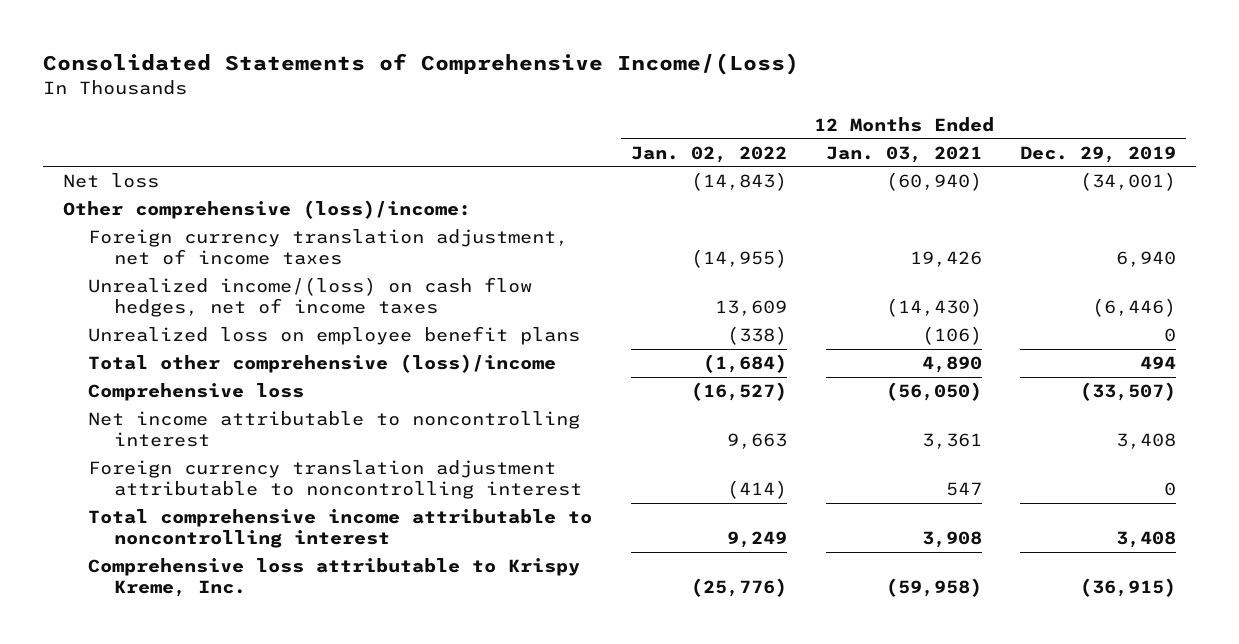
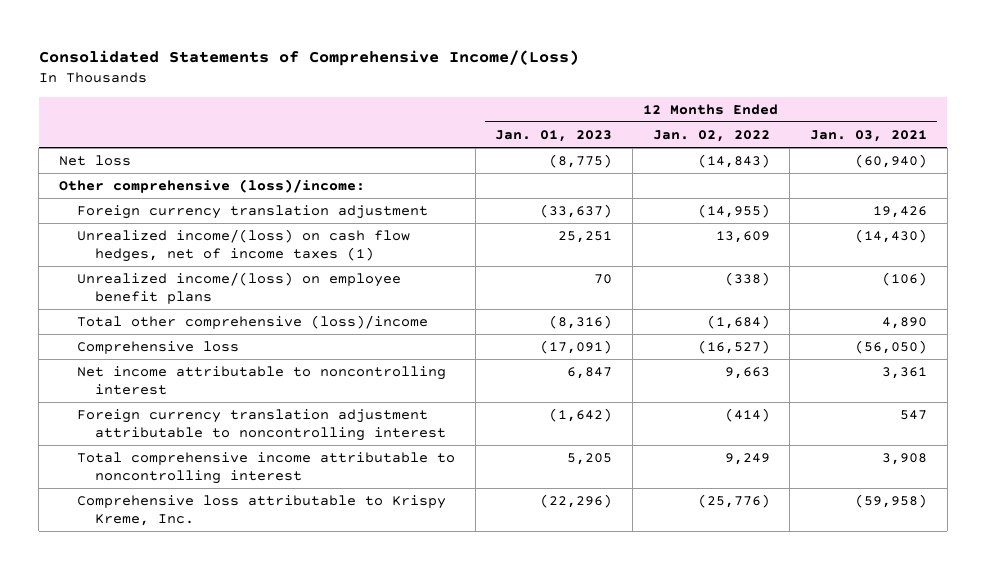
[1020,145,1177,163] Dec. 29, 2019 -> none
none -> [495,129,613,142] Jan. 01, 2023
[88,228,569,265] Foreign currency translation adjustment, net of income taxes -> [76,204,428,219] Foreign currency translation adjustment
[88,276,533,317] Unrealized income/(loss) on cash flow hedges, net of income taxes -> [76,228,410,263] Unrealized income/(loss) on cash flow hedges, net of income taxes (1)
[88,325,581,345] Unrealized loss on employee benefit plans -> [76,271,401,305] Unrealized income/(loss) on employee benefit plans

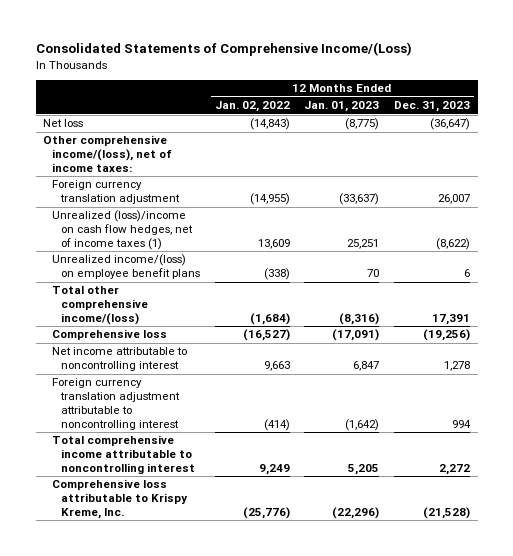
[810,129,928,142] Jan. 03, 2021 -> none
none -> [394,101,471,113] Dec. 31, 2023
[58,178,365,193] Other comprehensive (loss)/income: -> [43,135,172,172] Other comprehensive income/(loss), net of income taxes:
[76,228,410,263] Unrealized income/(loss) on cash flow hedges, net of income taxes (1) -> [51,210,193,250] Unrealized (loss)/income on cash flow hedges, net of income taxes (1)
[76,314,428,329] Total other comprehensive (loss)/income -> [51,286,148,325] Total other comprehensive income/(loss)

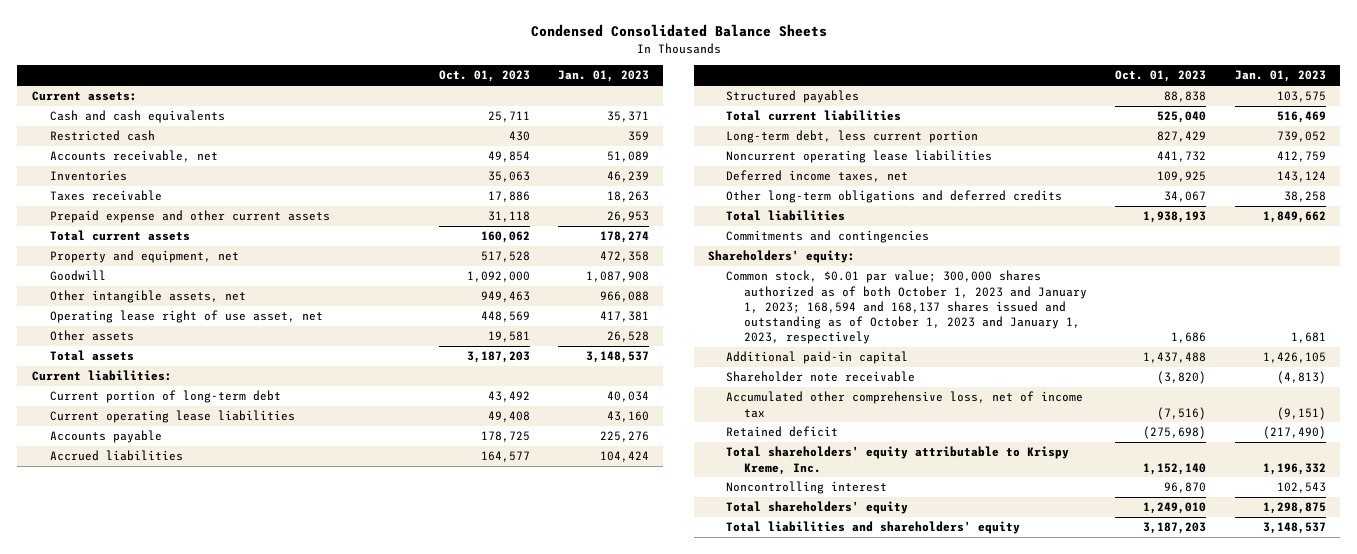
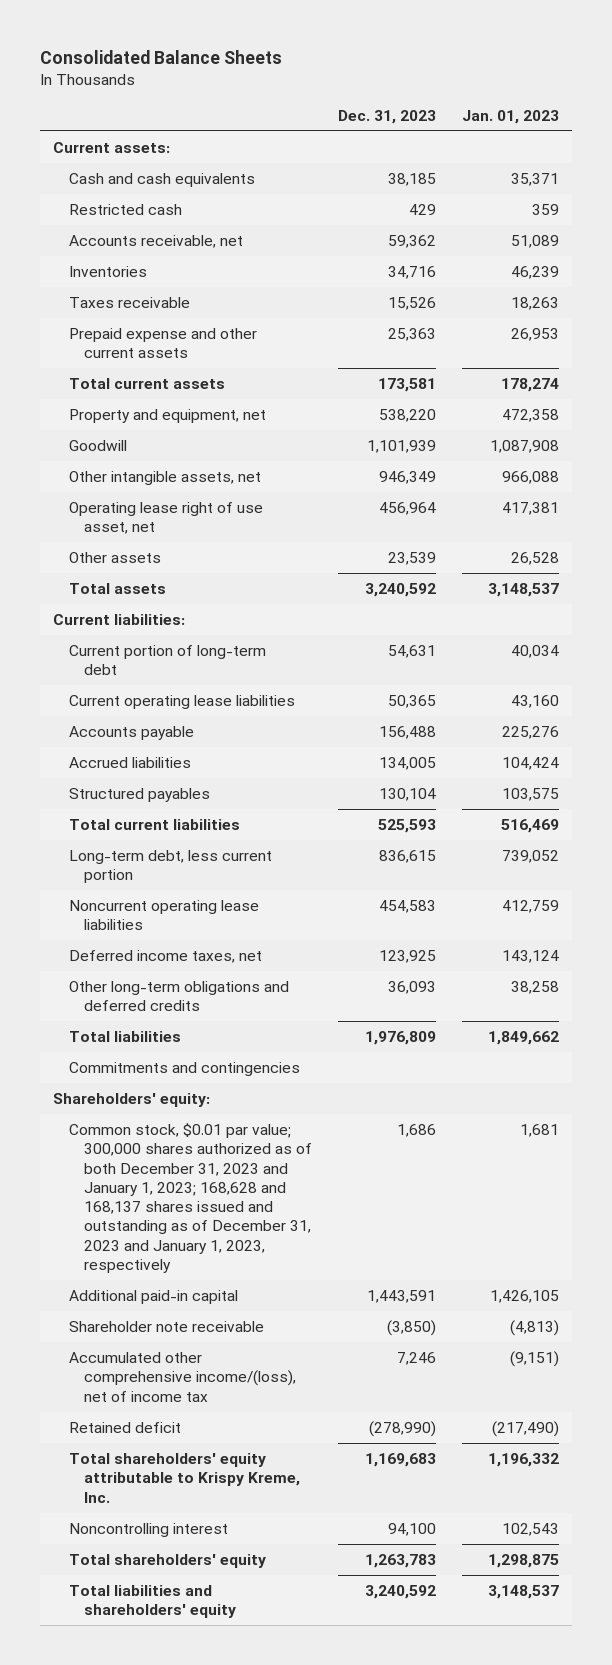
[530,24,827,38] Condensed Consolidated Balance Sheets -> [40,49,283,64] Consolidated Balance Sheets
[438,70,530,83] Oct. 01, 2023 -> none
none -> [337,109,436,124] Dec. 31, 2023
[725,270,1087,345] Common stock, $0.01 par value; 300,000 shares authorized as of both October 1, 2023 and January 1, 2023; 168,594 and 168,137 shares issued and outstanding as of October 1, 2023 and January 1, 2023, respectively -> [68,1122,312,1273] Common stock, $0.01 par value; 300,000 shares authorized as of both December 31, 2023 and January 1, 2023; 168,628 and 168,137 shares issued and outstanding as of December 31, 2023 and January 1, 2023, respectively
[725,391,1083,418] Accumulated other comprehensive loss, net of income tax -> [68,1351,296,1402] Accumulated other comprehensive income/(loss), net of income tax

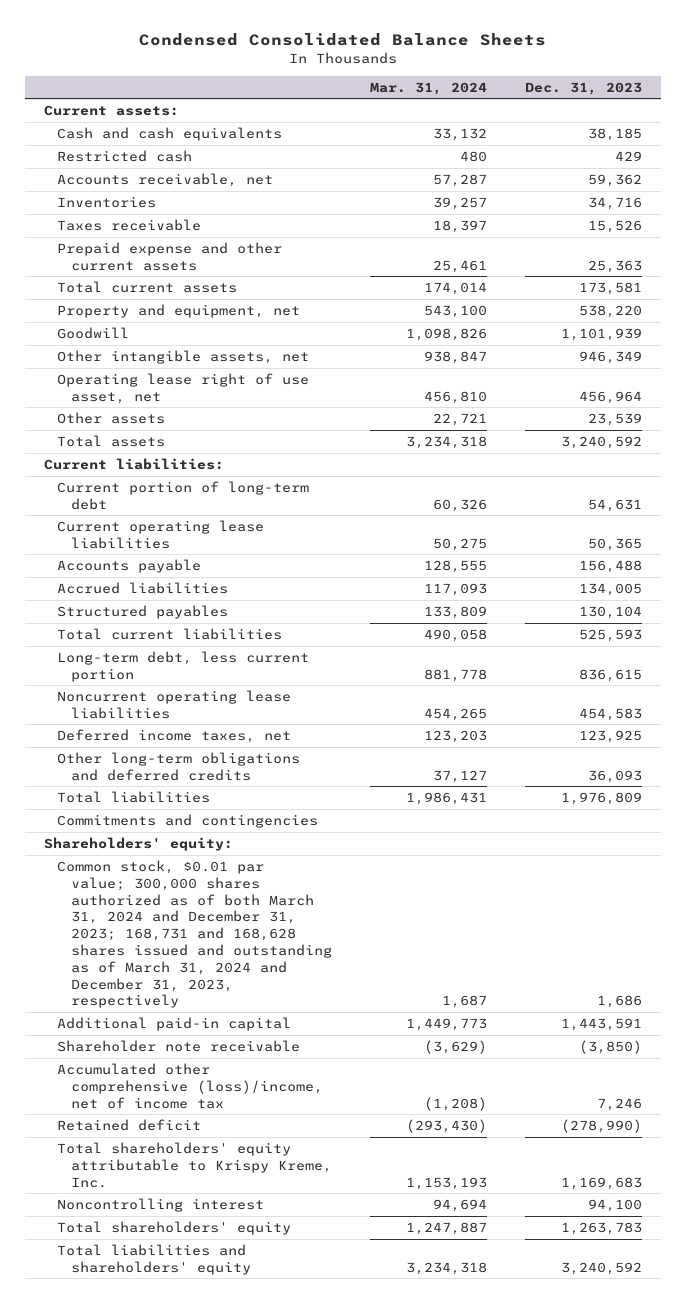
[40,49,283,64] Consolidated Balance Sheets -> [138,33,546,47] Condensed Consolidated Balance Sheets
[461,109,559,124] Jan. 01, 2023 -> none
none -> [370,81,488,95] Mar. 31, 2024
[68,1122,312,1273] Common stock, $0.01 par value; 300,000 shares authorized as of both December 31, 2023 and January 1, 2023; 168,628 and 168,137 shares issued and outstanding as of December 31, 2023 and January 1, 2023, respectively -> [57,859,333,1009] Common stock, $0.01 par value; 300,000 shares authorized as of both March 31, 2024 and December 31, 2023; 168,731 and 168,628 shares issued and outstanding as of March 31, 2024 and December 31, 2023, respectively
[68,1351,296,1402] Accumulated other comprehensive income/(loss), net of income tax -> [57,1062,324,1109] Accumulated other comprehensive (loss)/income, net of income tax

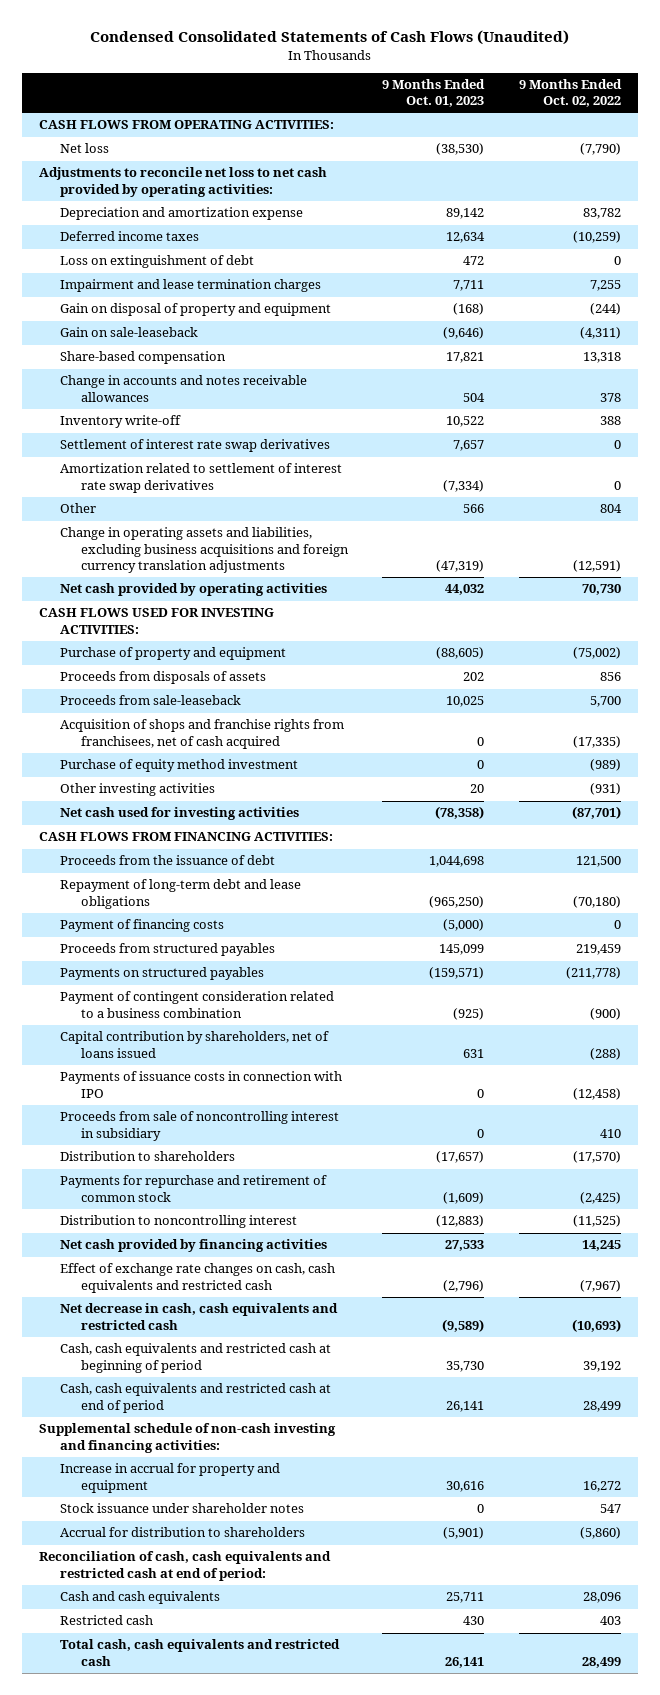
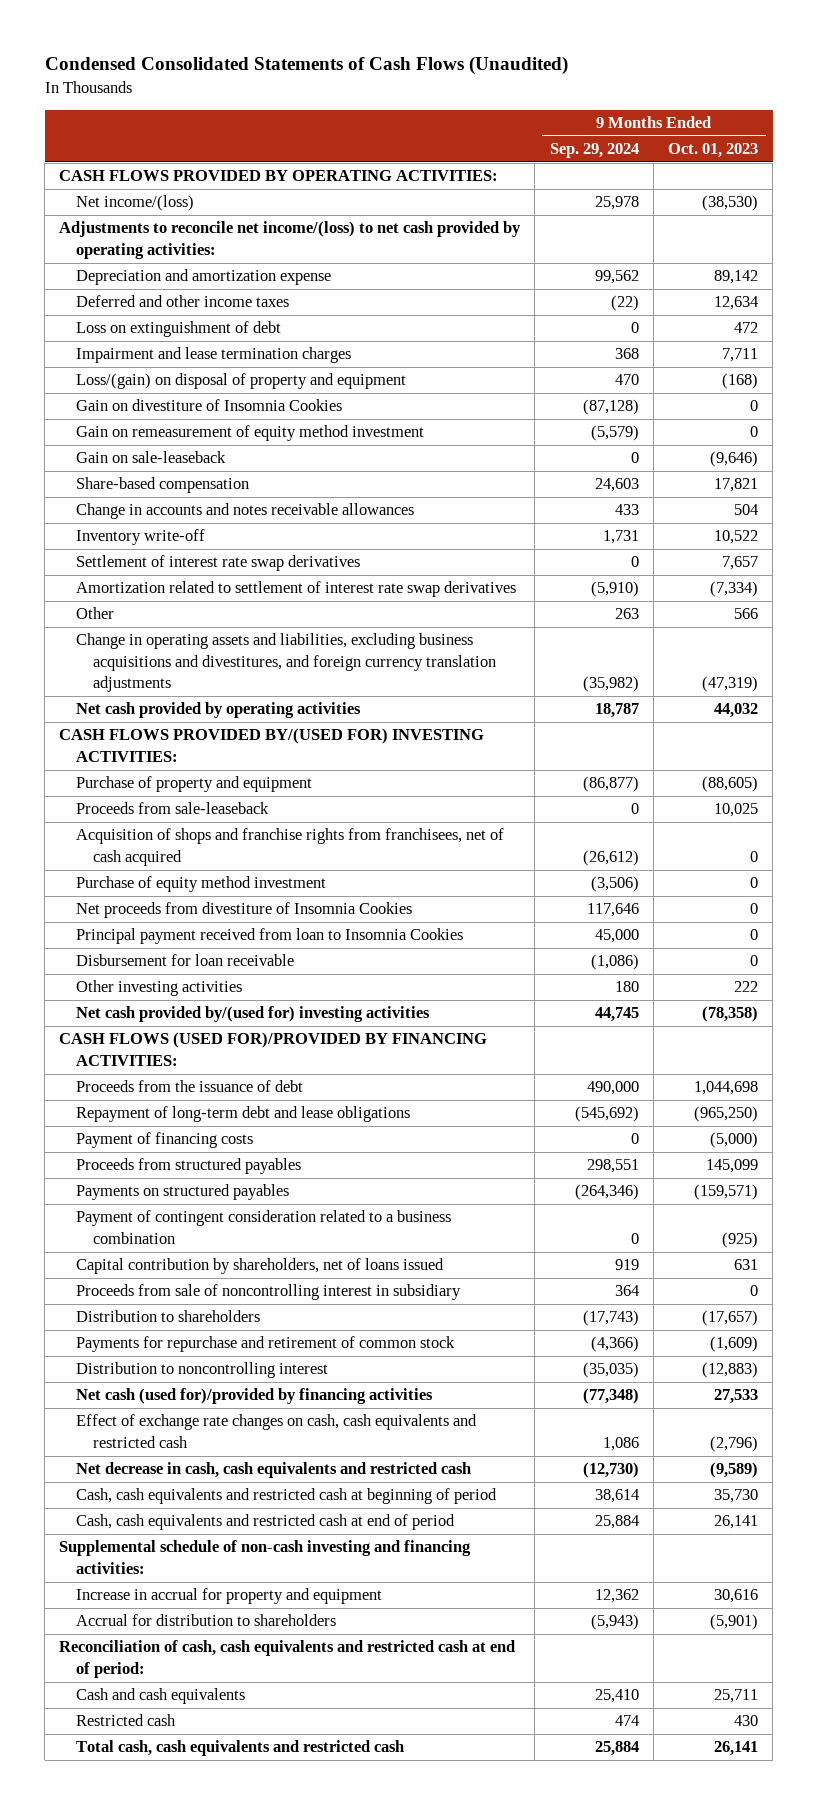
[519,79,623,108] 9 Months Ended Oct. 02, 2022 -> none
none -> [549,143,639,159] Sep. 29, 2024
[38,120,334,130] CASH FLOWS FROM OPERATING ACTIVITIES: -> [59,170,499,182] CASH FLOWS PROVIDED BY OPERATING ACTIVITIES:
[59,143,109,154] Net loss -> [75,195,194,212] Net income/(loss)
[38,167,327,197] Adjustments to reconcile net loss to net cash provided by operating activities: -> [59,221,522,259] Adjustments to reconcile net income/(loss) to net cash provided by operating activities:
[59,231,199,242] Deferred income taxes -> [75,295,289,308] Deferred and other income taxes
[59,303,331,317] Gain on disposal of property and equipment -> [75,373,406,390] Loss/(gain) on disposal of property and equipment
none -> [75,399,342,412] Gain on divestiture of Insomnia Cookies
none -> [75,425,424,442] Gain on remeasurement of equity method investment
[59,527,349,573] Change in operating assets and liabilities, excluding business acquisitions and foreign currency translation adjustments -> [75,633,496,693] Change in operating assets and liabilities, excluding business acquisitions and divestitures, and foreign currency translation adjustments
[38,608,274,634] CASH FLOWS USED FOR INVESTING ACTIVITIES: -> [59,728,485,762] CASH FLOWS PROVIDED BY/(USED FOR) INVESTING ACTIVITIES:
[59,671,266,685] Proceeds from disposals of assets -> none
none -> [75,902,412,919] Net proceeds from divestiture of Insomnia Cookies
none -> [75,928,463,945] Principal payment received from loan to Insomnia Cookies
none -> [75,954,294,967] Disbursement for loan receivable
[470,784,485,794] 20 -> [734,981,759,993] 222
[59,807,299,821] Net cash used for investing activities -> [75,1006,430,1023] Net cash provided by/(used for) investing activities
[38,832,333,842] CASH FLOWS FROM FINANCING ACTIVITIES: -> [59,1032,488,1066] CASH FLOWS (USED FOR)/PROVIDED BY FINANCING ACTIVITIES:
[59,1071,342,1098] Payments of issuance costs in connection with IPO -> none
[59,1239,327,1253] Net cash provided by financing activities -> [75,1388,433,1405] Net cash (used for)/provided by financing activities
[59,1503,304,1514] Stock issuance under shareholder notes -> none

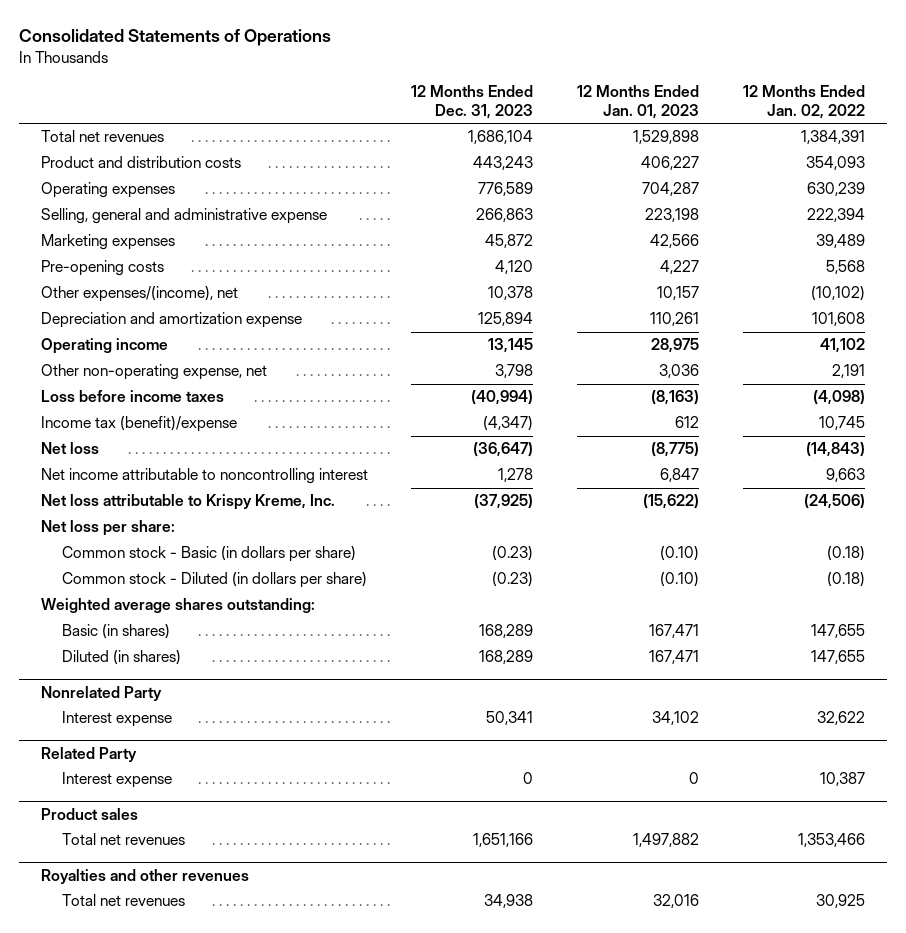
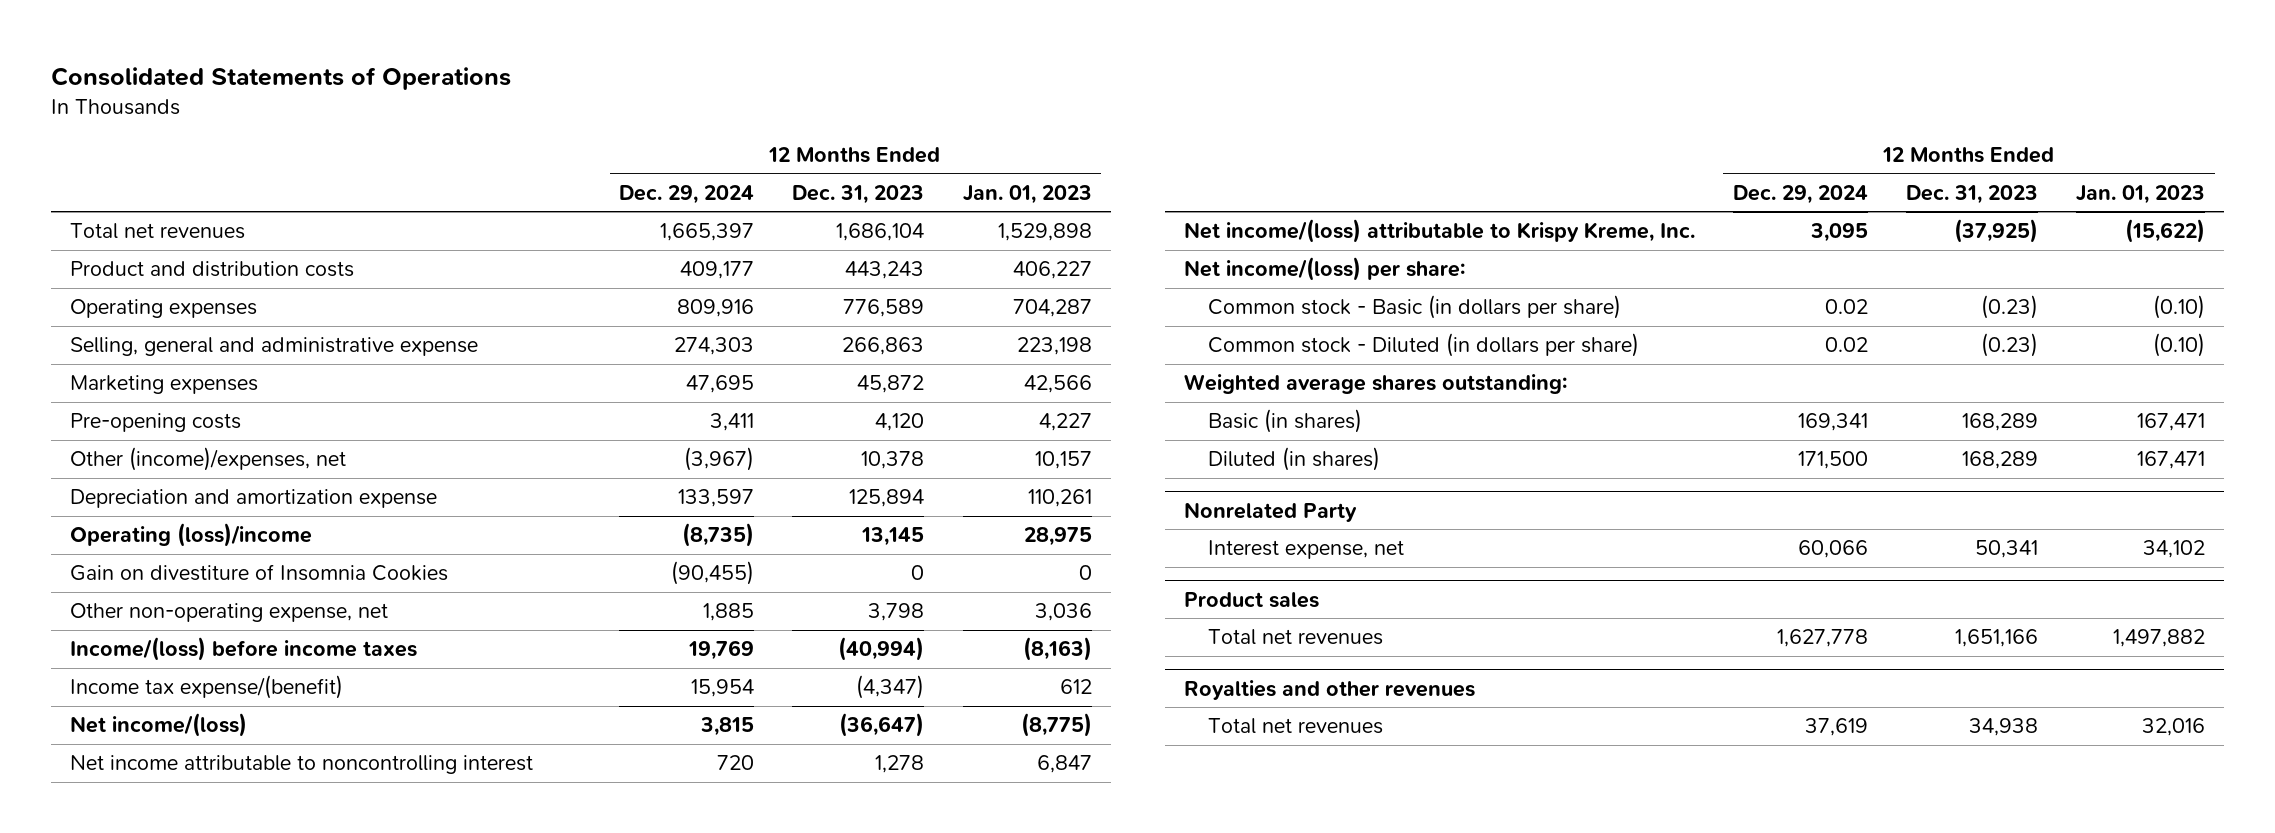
[743,84,866,120] 12 Months Ended Jan. 02, 2022 -> none
none -> [619,184,755,204] Dec. 29, 2024
[40,286,238,303] Other expenses/(income), net -> [70,447,347,472] Other (income)/expenses, net
[40,338,168,355] Operating income -> [70,523,313,548] Operating (loss)/income
none -> [70,564,449,582] Gain on divestiture of Insomnia Cookies
[40,390,224,403] Loss before income taxes -> [70,637,418,662] Income/(loss) before income taxes
[40,416,237,433] Income tax (benefit)/expense -> [70,675,344,700] Income tax expense/(benefit)
[40,442,99,455] Net loss -> [70,713,248,738] Net income/(loss)
[40,494,335,511] Net loss attributable to Krispy Kreme, Inc. -> [1183,219,1695,244] Net income/(loss) attributable to Krispy Kreme, Inc.
[40,520,175,537] Net loss per share: -> [1183,257,1465,282] Net income/(loss) per share:
[40,747,137,763] Related Party -> none
[61,772,172,789] Interest expense -> none
[61,711,172,728] Interest expense -> [1207,540,1404,560] Interest expense, net

